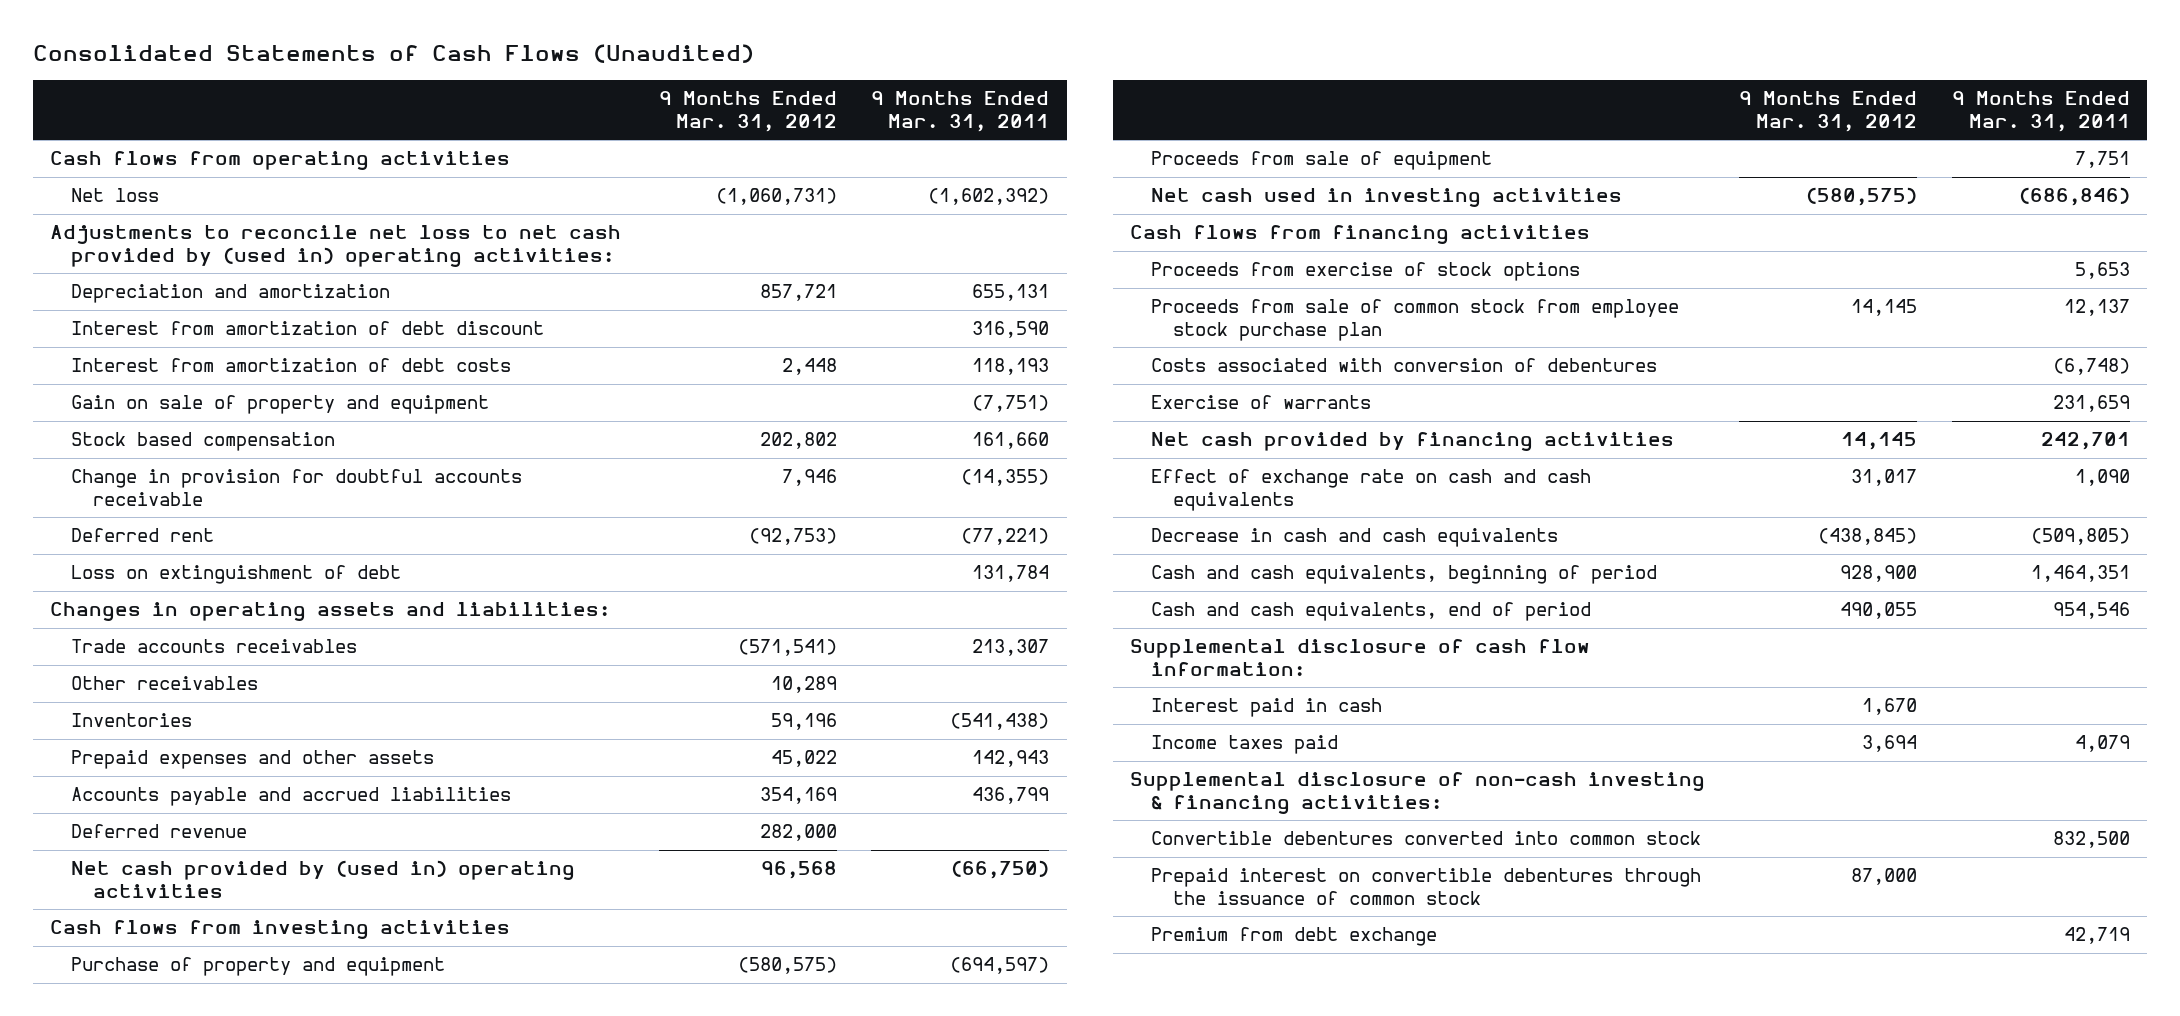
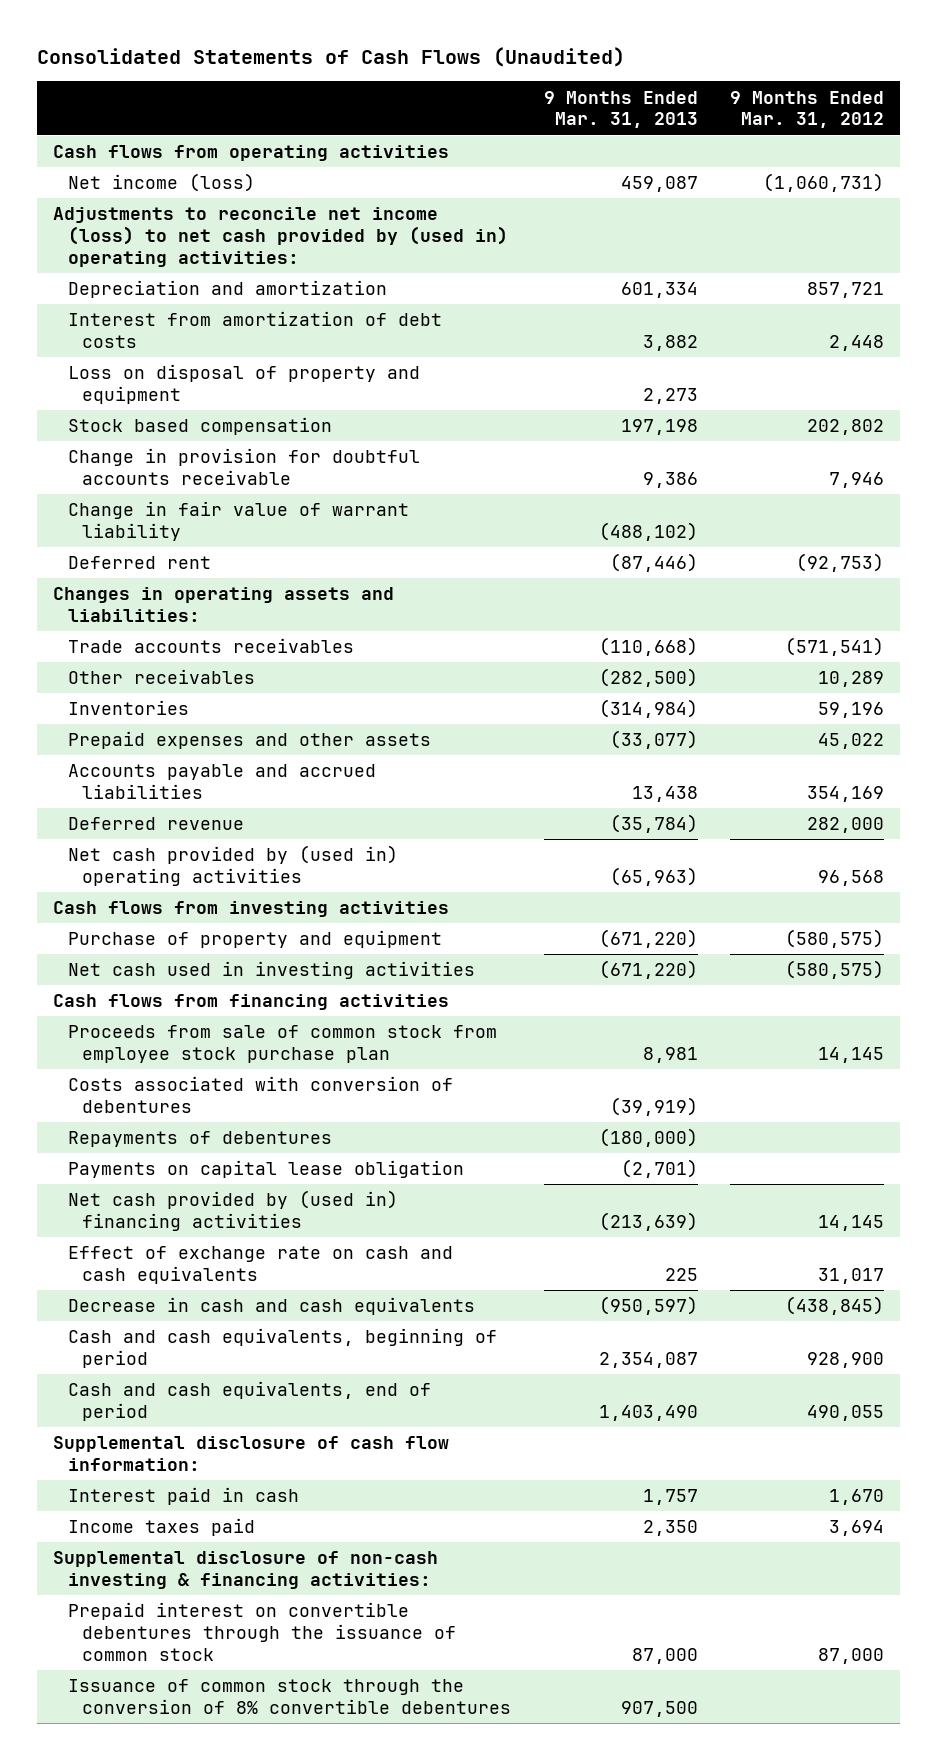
[871,91,1050,132] 9 Months Ended Mar. 31, 2011 -> none
none -> [543,90,698,129] 9 Months Ended Mar. 31, 2013
[71,188,160,203] Net loss -> [67,173,255,193] Net income (loss)
[49,225,621,267] Adjustments to reconcile net loss to net cash provided by (used in) operating activities: -> [52,207,508,267] Adjustments to reconcile net income (loss) to net cash provided by (used in) operating activities:
[71,321,545,336] Interest from amortization of debt discount -> none
[71,395,490,415] Gain on sale of property and equipment -> [67,364,420,404] Loss on disposal of property and equipment
none -> [67,501,409,541] Change in fair value of warrant liability
[71,565,402,585] Loss on extinguishment of debt -> none
[1151,151,1493,171] Proceeds from sale of equipment -> none
[1151,262,1581,282] Proceeds from exercise of stock options -> none
[1151,395,1372,410] Exercise of warrants -> none
none -> [67,1131,332,1148] Repayments of debentures
none -> [67,1160,464,1179] Payments on capital lease obligation
[1151,432,1675,452] Net cash provided by financing activities -> [67,1190,398,1231] Net cash provided by (used in) financing activities
[1151,831,1702,846] Convertible debentures converted into common stock -> none
[1151,927,1438,947] Premium from debt exchange -> none
none -> [67,1679,512,1714] Issuance of common stock through the conversion of 8% convertible debentures

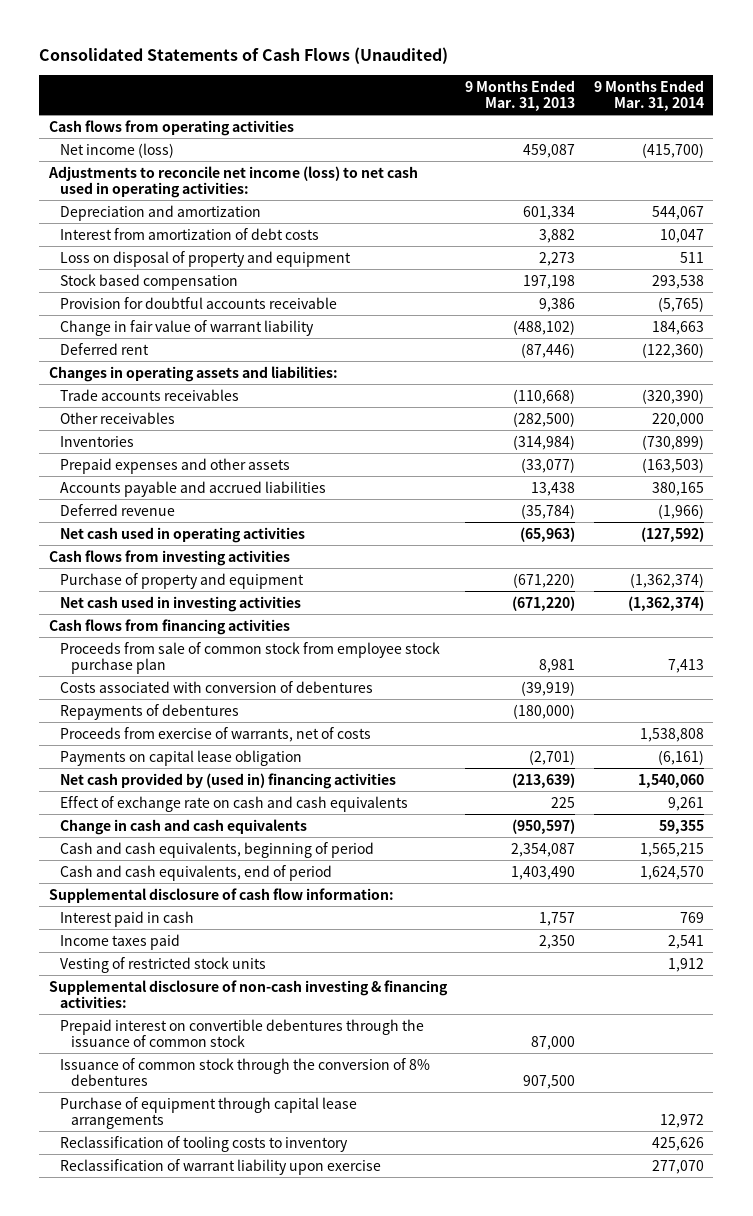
[730,90,885,129] 9 Months Ended Mar. 31, 2012 -> none
none -> [593,79,704,111] 9 Months Ended Mar. 31, 2014
[52,207,508,267] Adjustments to reconcile net income (loss) to net cash provided by (used in) operating activities: -> [47,165,418,198] Adjustments to reconcile net income (loss) to net cash used in operating activities:
[67,448,420,485] Change in provision for doubtful accounts receivable -> [59,296,337,309] Provision for doubtful accounts receivable
[67,845,398,886] Net cash provided by (used in) operating activities -> [59,526,305,543] Net cash used in operating activities
none -> [59,726,371,742] Proceeds from exercise of warrants, net of costs
[67,1297,475,1316] Decrease in cash and cash equivalents -> [59,818,307,835] Change in cash and cash equivalents
none -> [59,956,266,973] Vesting of restricted stock units
[67,1679,512,1714] Issuance of common stock through the conversion of 8% convertible debentures -> [59,1057,430,1086] Issuance of common stock through the conversion of 8% debentures
none -> [59,1096,357,1129] Purchase of equipment through capital lease arrangements
none -> [59,1135,348,1152] Reclassification of tooling costs to inventory
none -> [59,1158,381,1175] Reclassification of warrant liability upon exercise

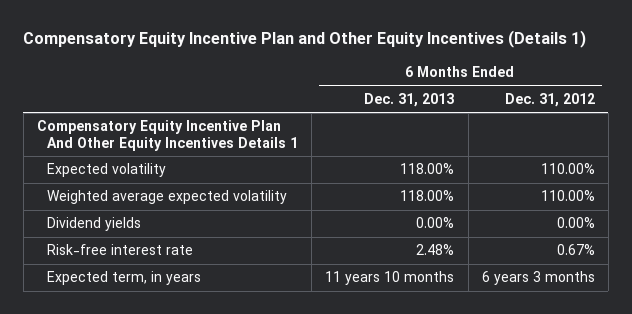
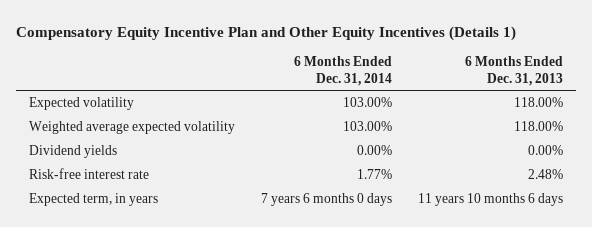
[504,92,595,107] Dec. 31, 2012 -> none
none -> [293,56,392,86] 6 Months Ended Dec. 31, 2014
[36,120,298,151] Compensatory Equity Incentive Plan And Other Equity Incentives Details 1 -> none
[325,271,455,286] 11 years 10 months -> [417,193,563,207] 11 years 10 months 6 days

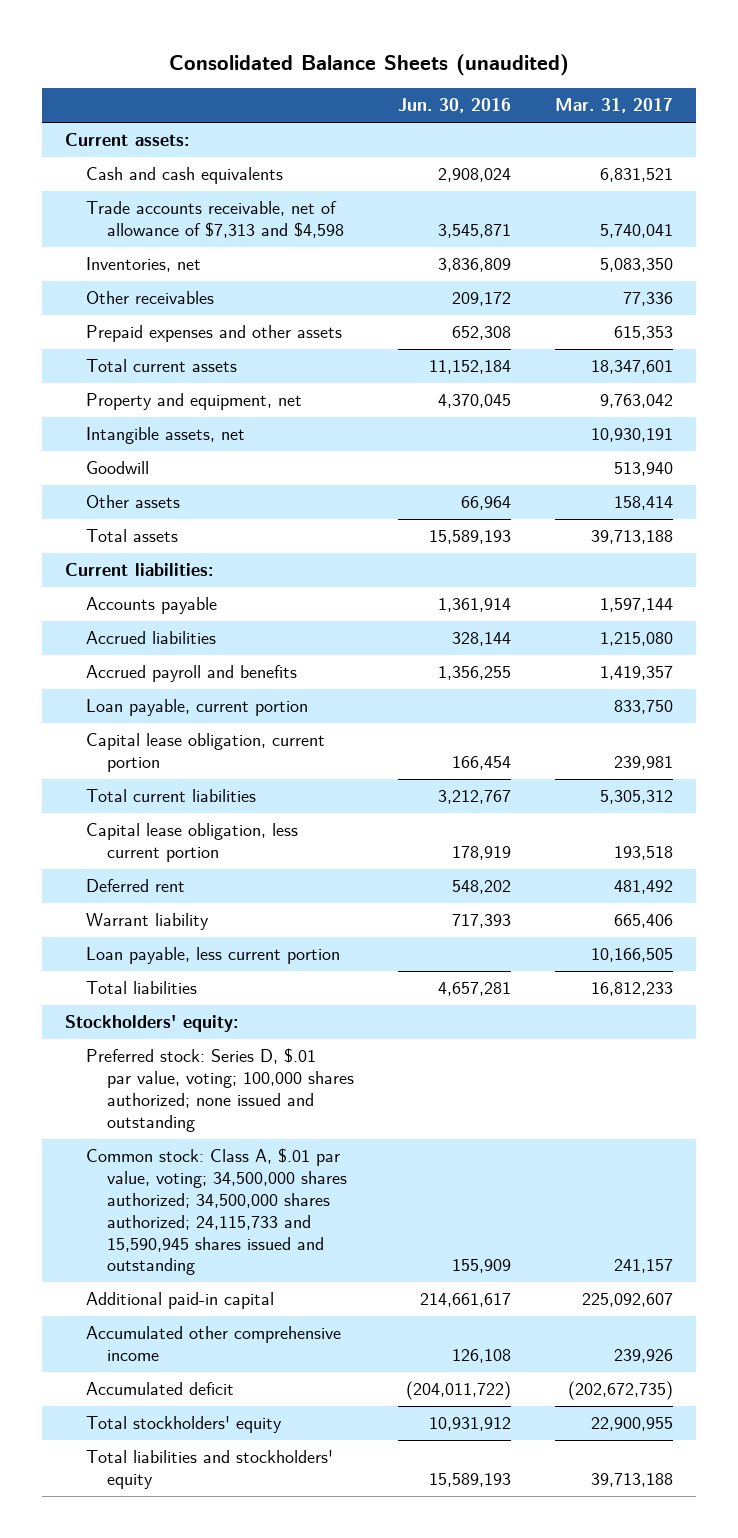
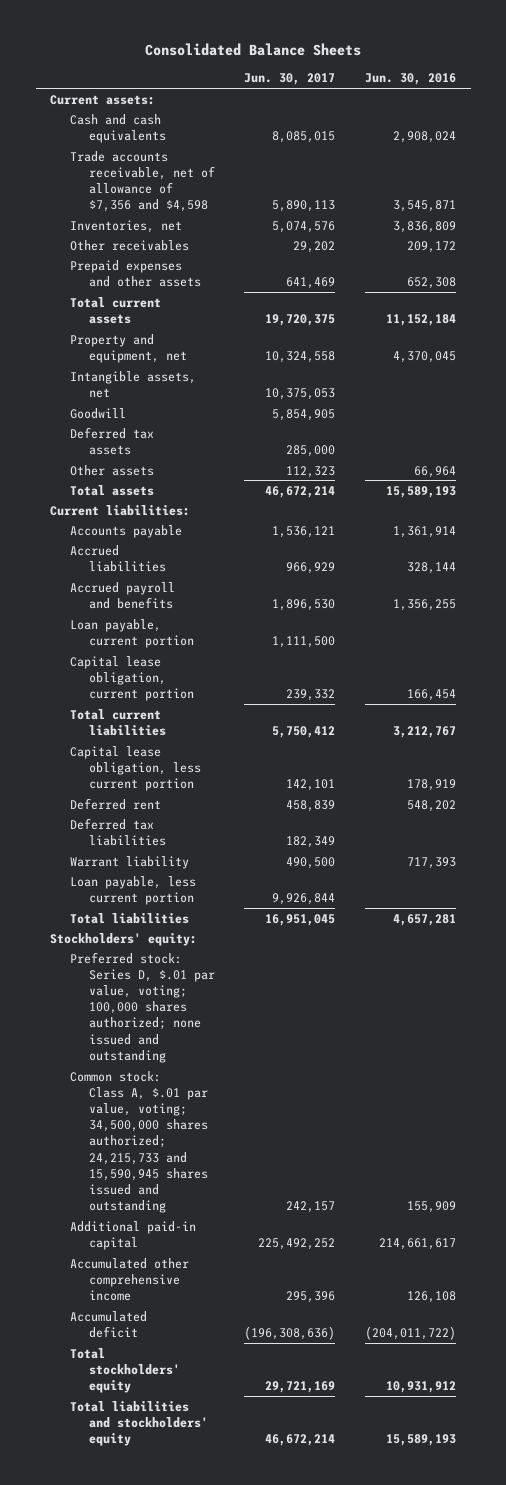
[169,54,570,77] Consolidated Balance Sheets (unaudited) -> [145,43,362,57] Consolidated Balance Sheets
[555,98,674,114] Mar. 31, 2017 -> none
none -> [244,73,336,86] Jun. 30, 2017
[85,201,344,239] Trade accounts receivable, net of allowance of $7,313 and $4,598 -> [69,150,215,213] Trade accounts receivable, net of allowance of $7,356 and $4,598
none -> [69,426,154,455] Deferred tax assets
none -> [69,817,166,846] Deferred tax liabilities
[85,1148,347,1276] Common stock: Class A, $.01 par value, voting; 34,500,000 shares authorized; 34,500,000 shares authorized; 24,115,733 and 15,590,945 shares issued and outstanding -> [69,1070,208,1214] Common stock: Class A, $.01 par value, voting; 34,500,000 shares authorized; 24,215,733 and 15,590,945 shares issued and outstanding

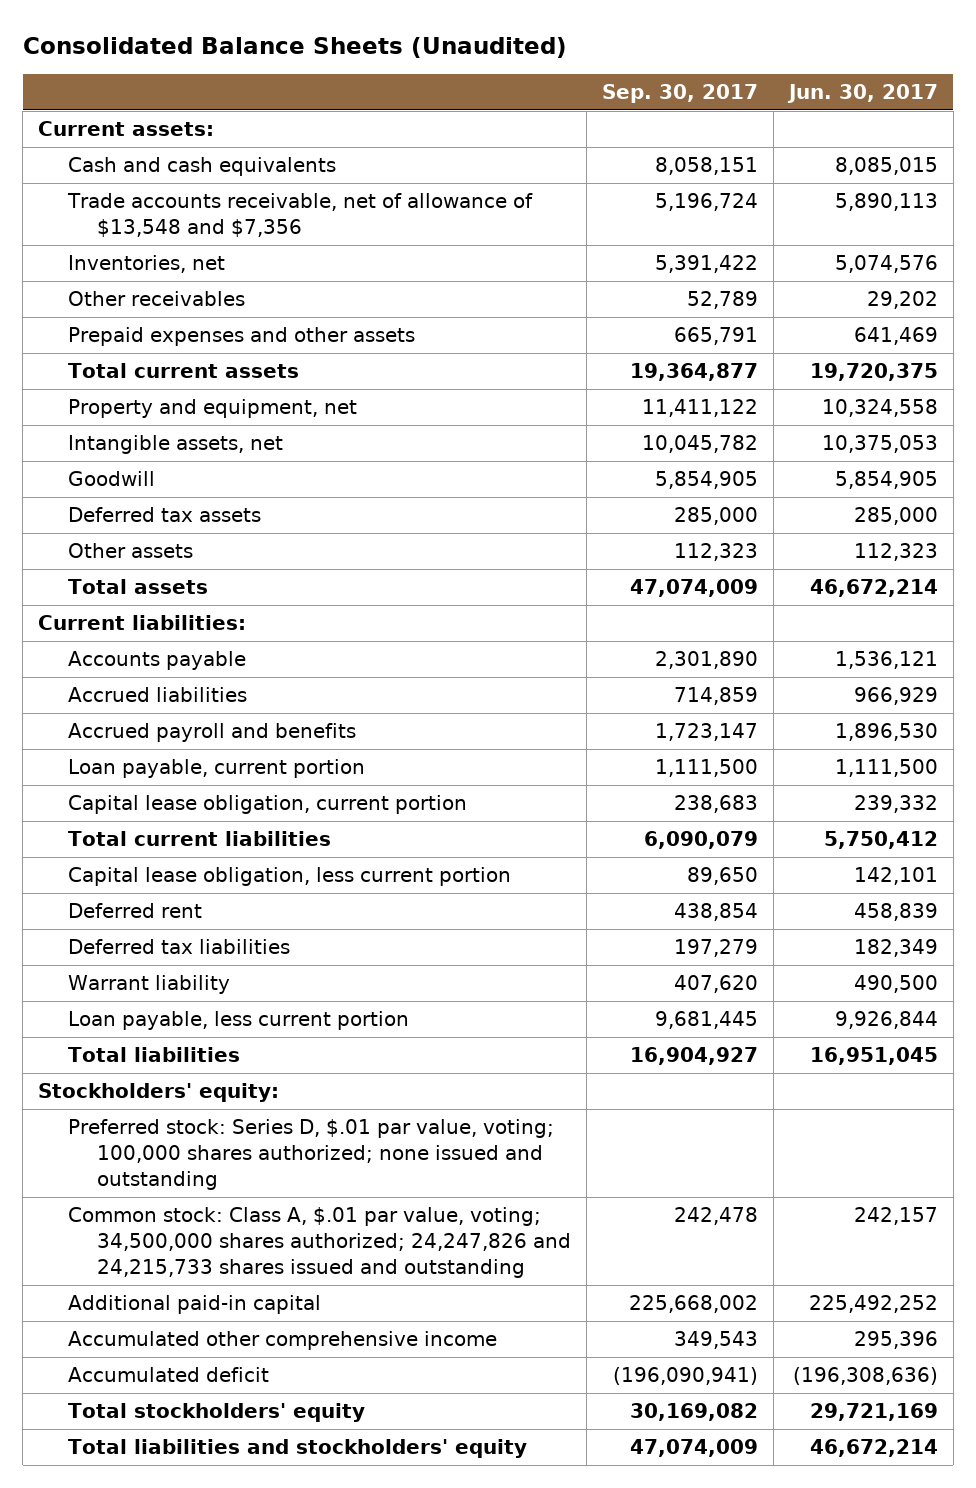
[145,43,362,57] Consolidated Balance Sheets -> [22,36,567,58] Consolidated Balance Sheets (Unaudited)
[365,73,457,86] Jun. 30, 2016 -> none
none -> [601,84,758,104] Sep. 30, 2017
[69,150,215,213] Trade accounts receivable, net of allowance of $7,356 and $4,598 -> [66,193,533,238] Trade accounts receivable, net of allowance of $13,548 and $7,356
[69,1070,208,1214] Common stock: Class A, $.01 par value, voting; 34,500,000 shares authorized; 24,215,733 and 15,590,945 shares issued and outstanding -> [67,1207,571,1278] Common stock: Class A, $.01 par value, voting; 34,500,000 shares authorized; 24,247,826 and 24,215,733 shares issued and outstanding

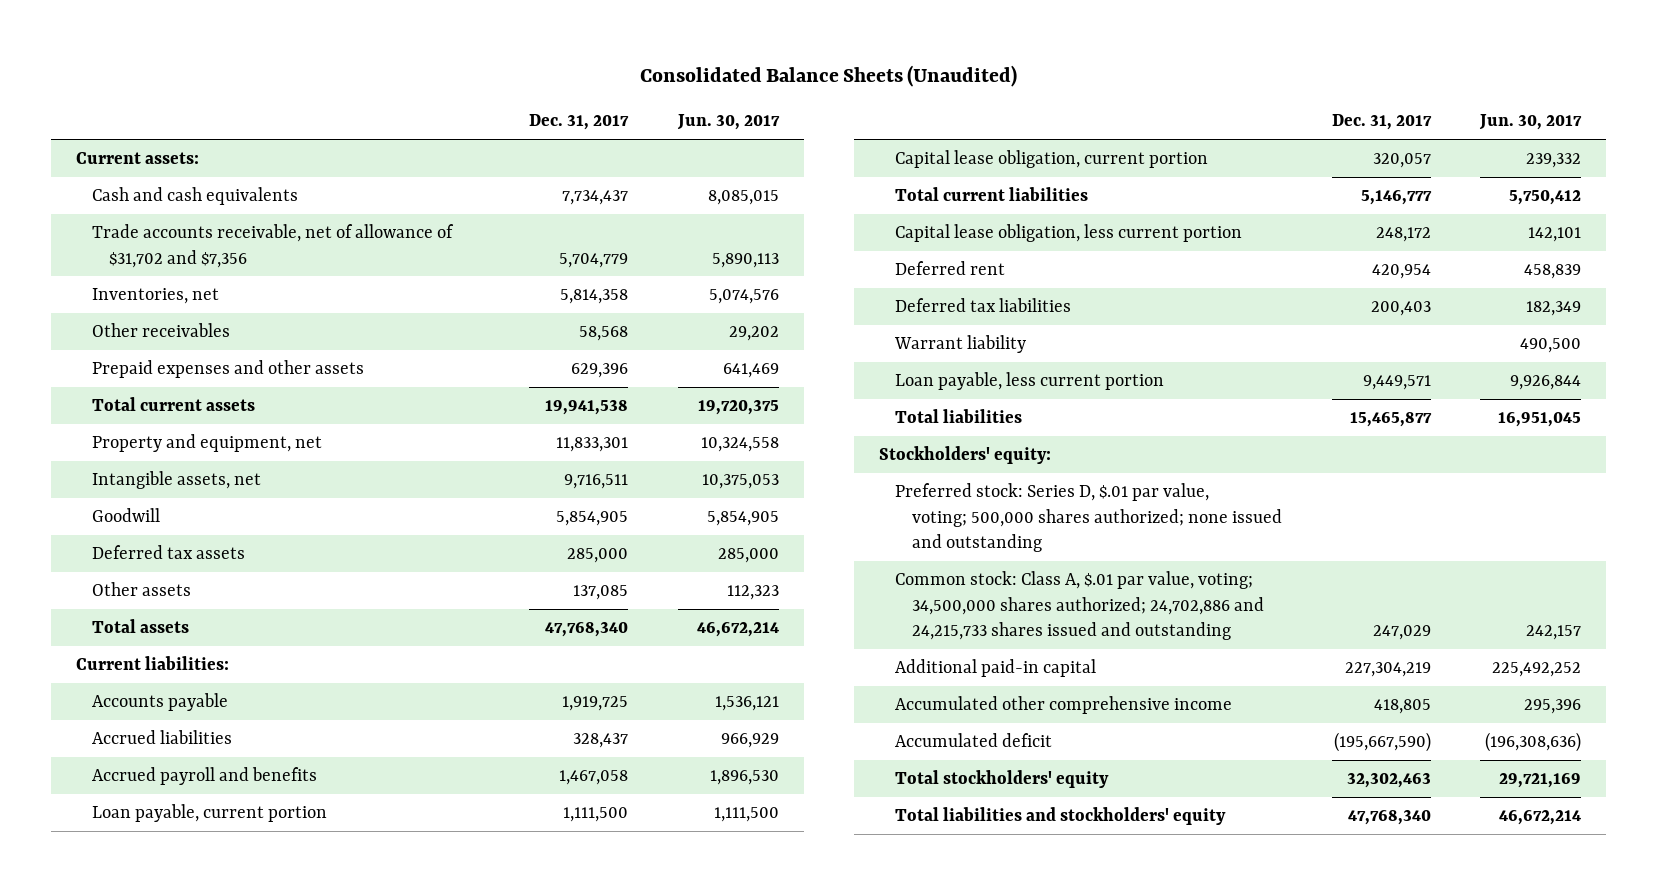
[601,84,758,104] Sep. 30, 2017 -> none
none -> [528,114,629,131] Dec. 31, 2017
[66,193,533,238] Trade accounts receivable, net of allowance of $13,548 and $7,356 -> [92,224,455,268] Trade accounts receivable, net of allowance of $31,702 and $7,356
[67,1119,554,1190] Preferred stock: Series D, $.01 par value, voting; 100,000 shares authorized; none issued and outstanding -> [895,483,1282,553] Preferred stock: Series D, $.01 par value, voting; 500,000 shares authorized; none issued and outstanding
[67,1207,571,1278] Common stock: Class A, $.01 par value, voting; 34,500,000 shares authorized; 24,247,826 and 24,215,733 shares issued and outstanding -> [895,571,1264,641] Common stock: Class A, $.01 par value, voting; 34,500,000 shares authorized; 24,702,886 and 24,215,733 shares issued and outstanding

